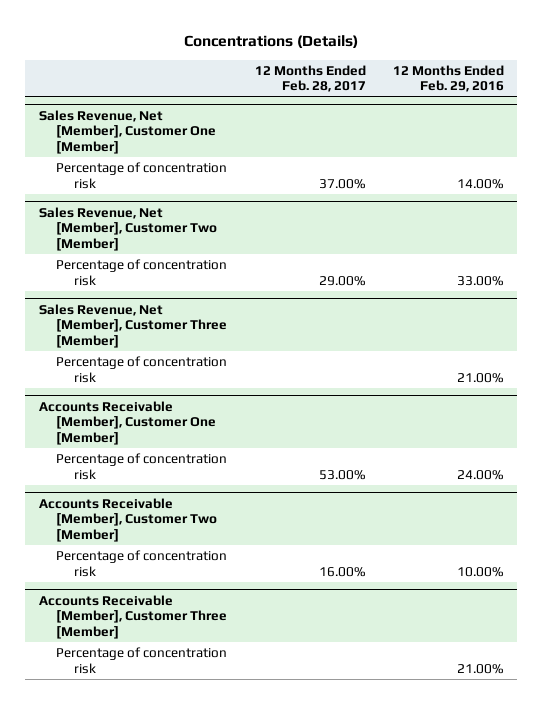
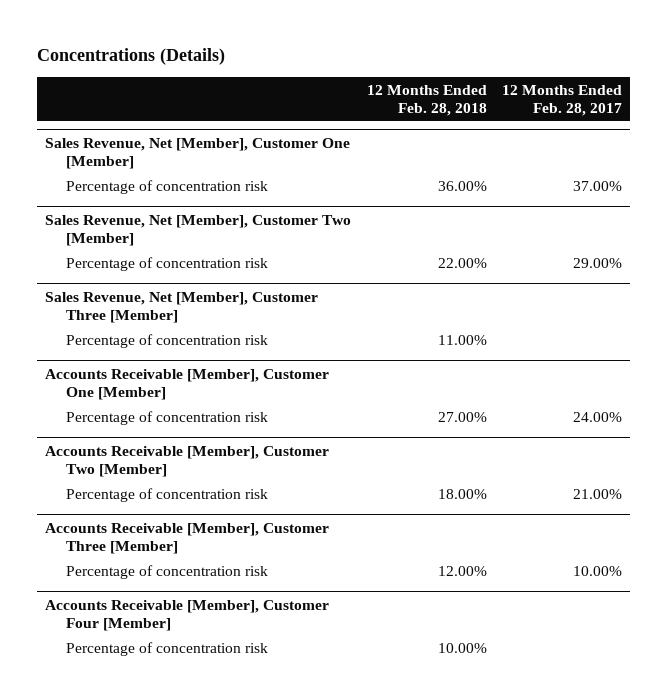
[392,64,504,93] 12 Months Ended Feb. 29, 2016 -> none
none -> [366,84,487,116] 12 Months Ended Feb. 28, 2018
[318,469,366,480] 53.00% -> [573,411,623,422] 24.00%
[318,566,366,577] 16.00% -> [573,488,623,499] 21.00%
none -> [65,564,268,579] Percentage of concentration risk
none -> [44,599,329,631] Accounts Receivable [Member], Customer Four [Member]

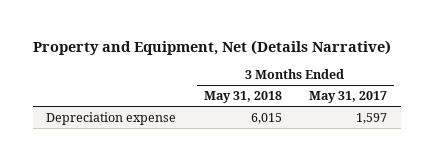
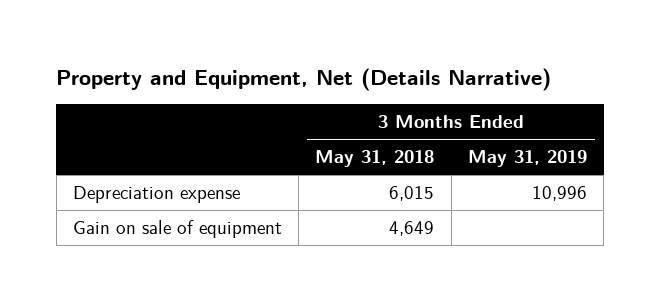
[308,91,387,104] May 31, 2017 -> none
none -> [467,150,587,168] May 31, 2019
none -> [73,220,283,239] Gain on sale of equipment

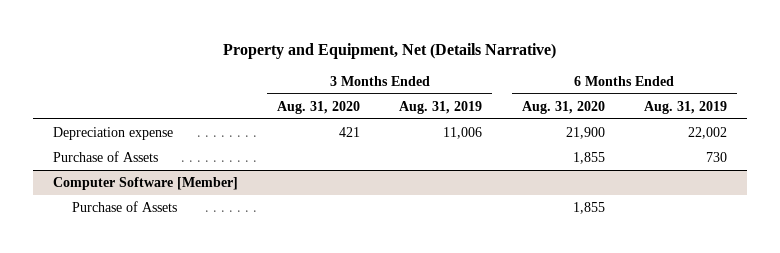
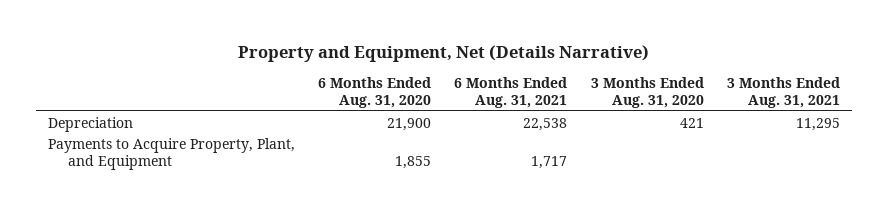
[399,100,483,114] Aug. 31, 2019 -> none
[644,100,728,114] Aug. 31, 2019 -> none
none -> [454,77,568,109] 6 Months Ended Aug. 31, 2021
none -> [726,77,840,109] 3 Months Ended Aug. 31, 2021
[52,177,238,191] Computer Software [Member] -> none
[71,201,177,213] Purchase of Assets -> none
[52,127,173,141] Depreciation expense -> [47,116,133,132] Depreciation
[52,151,158,163] Purchase of Assets -> [47,137,295,170] Payments to Acquire Property, Plant, and Equipment

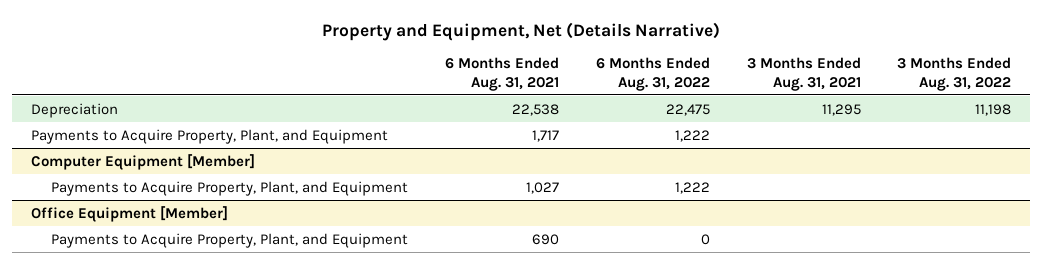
[318,77,432,109] 6 Months Ended Aug. 31, 2020 -> none
[590,77,704,109] 3 Months Ended Aug. 31, 2020 -> none
none -> [595,57,710,91] 6 Months Ended Aug. 31, 2022
none -> [897,57,1012,91] 3 Months Ended Aug. 31, 2022
none -> [30,153,255,170] Computer Equipment [Member]
none -> [50,180,408,196] Payments to Acquire Property, Plant, and Equipment
none -> [30,205,228,222] Office Equipment [Member]
none -> [50,232,408,248] Payments to Acquire Property, Plant, and Equipment

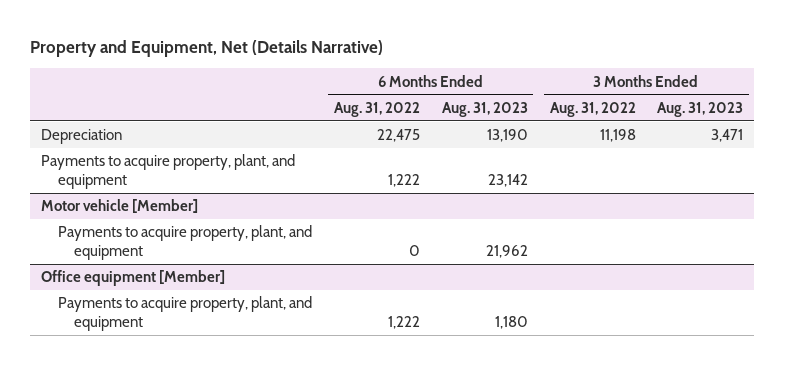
[444,57,559,91] 6 Months Ended Aug. 31, 2021 -> none
[746,57,861,91] 3 Months Ended Aug. 31, 2021 -> none
none -> [441,101,528,117] Aug. 31, 2023
none -> [657,101,744,117] Aug. 31, 2023
[30,153,255,170] Computer Equipment [Member] -> none
[30,128,388,144] Payments to Acquire Property, Plant, and Equipment -> [41,154,296,190] Payments to acquire property, plant, and equipment
none -> [41,199,199,214] Motor vehicle [Member]
[50,180,408,196] Payments to Acquire Property, Plant, and Equipment -> [57,225,312,261] Payments to acquire property, plant, and equipment
[674,181,710,194] 1,222 -> [408,245,420,257] 0
[30,205,228,222] Office Equipment [Member] -> [41,270,226,287] Office equipment [Member]
[50,232,408,248] Payments to Acquire Property, Plant, and Equipment -> [57,296,312,332] Payments to acquire property, plant, and equipment
[700,233,710,245] 0 -> [387,316,420,330] 1,222

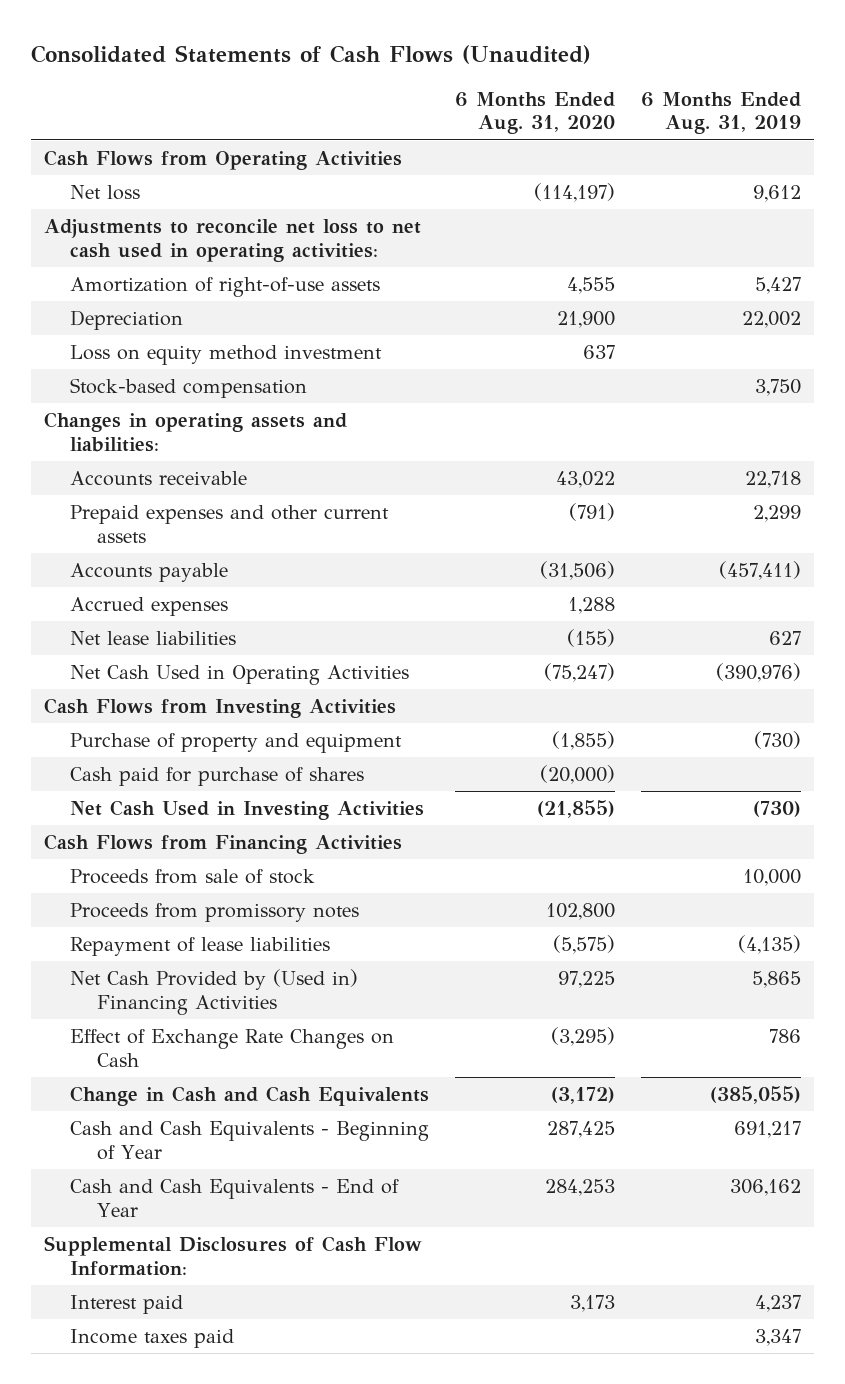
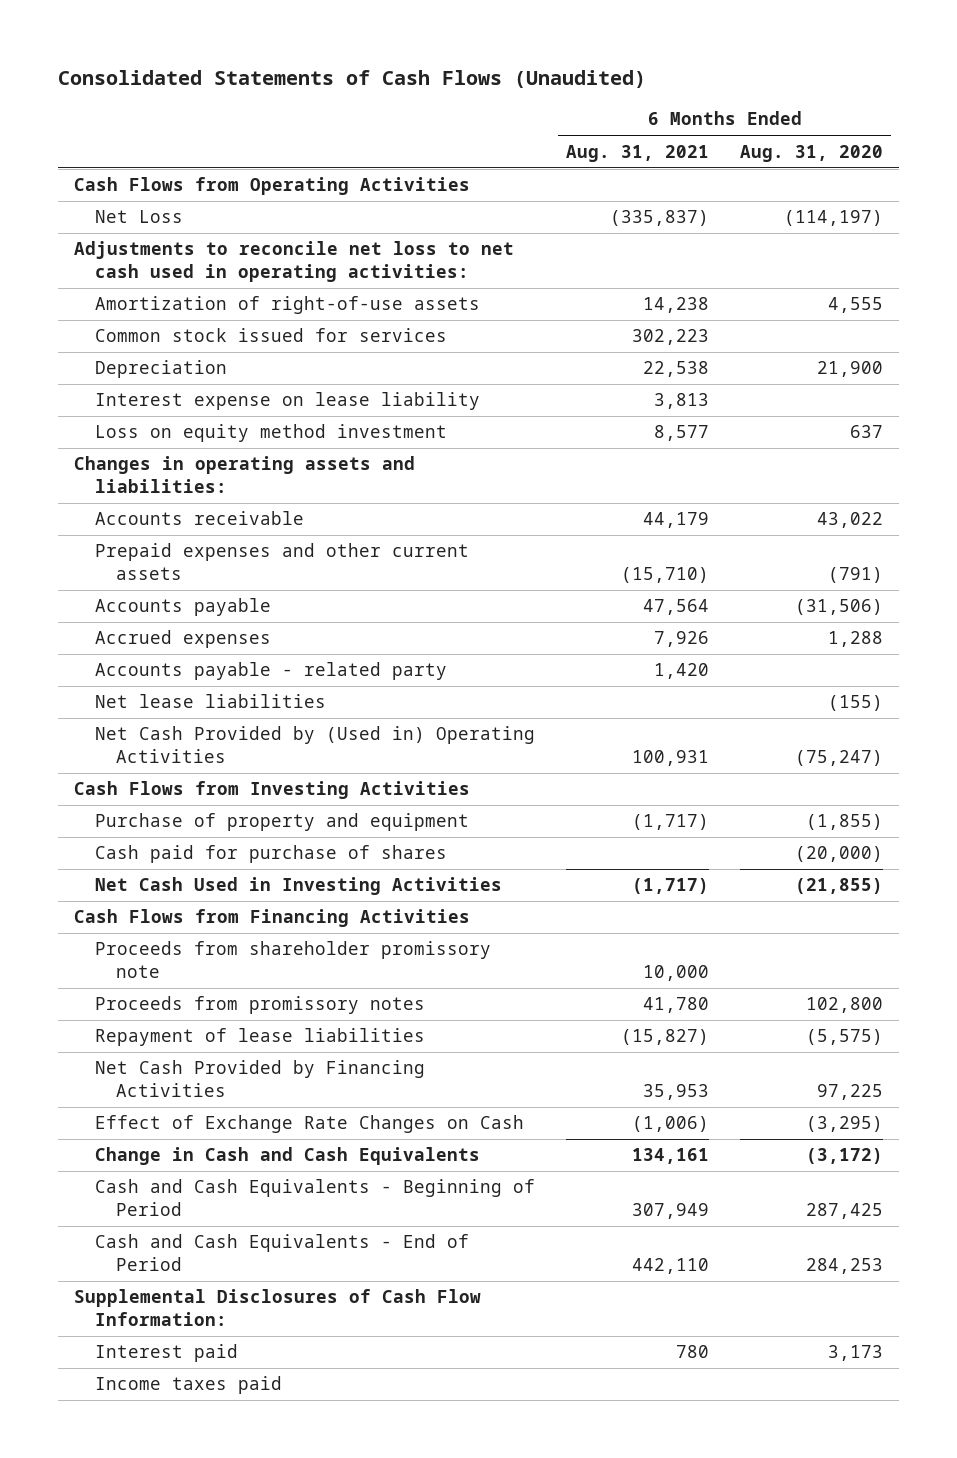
[640,91,801,135] 6 Months Ended Aug. 31, 2019 -> none
none -> [566,144,710,162] Aug. 31, 2021
[70,185,141,201] Net loss -> [94,210,183,224] Net Loss
none -> [94,328,447,343] Common stock issued for services
none -> [94,392,480,411] Interest expense on lease liability
[70,378,308,399] Stock-based compensation -> none
none -> [94,662,447,681] Accounts payable - related party
[70,665,410,686] Net Cash Used in Operating Activities -> [94,726,535,763] Net Cash Provided by (Used in) Operating Activities
[70,869,316,885] Proceeds from sale of stock -> none
none -> [94,941,491,978] Proceeds from shareholder promissory note
[70,969,359,1015] Net Cash Provided by (Used in) Financing Activities -> [94,1060,425,1097] Net Cash Provided by Financing Activities
[70,1121,430,1160] Cash and Cash Equivalents - Beginning of Year -> [94,1179,535,1216] Cash and Cash Equivalents - Beginning of Period
[70,1179,400,1217] Cash and Cash Equivalents - End of Year -> [94,1234,469,1271] Cash and Cash Equivalents - End of Period

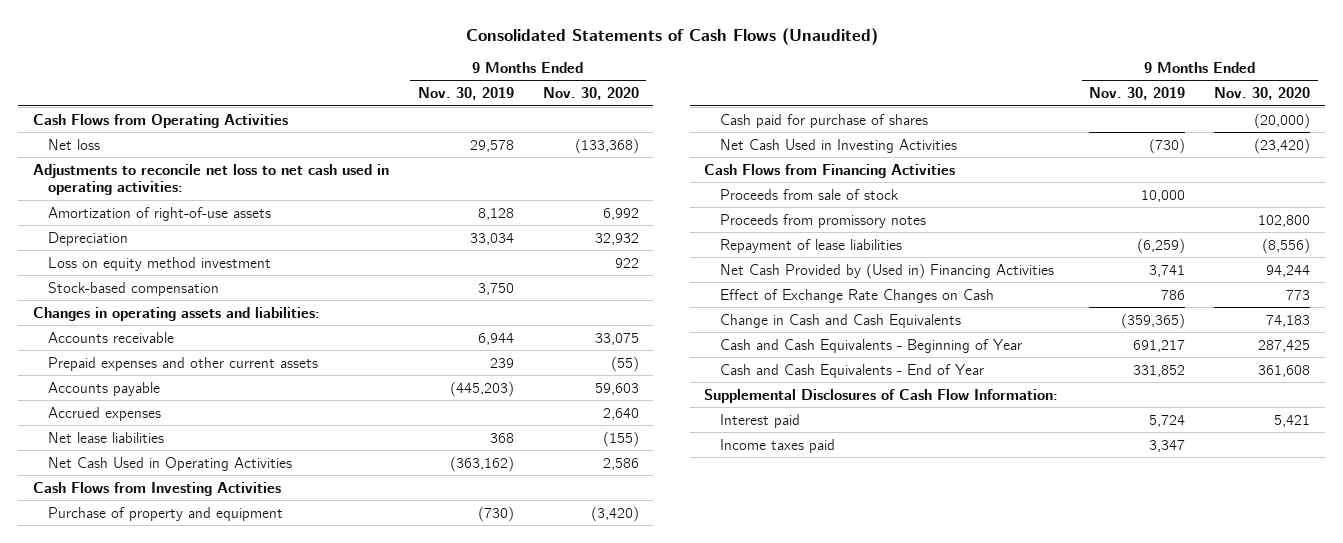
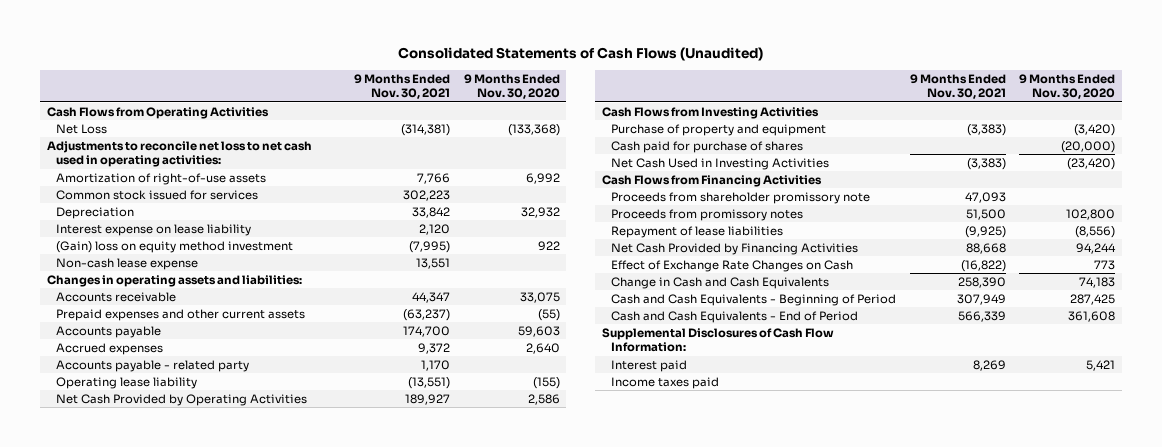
[417,87,514,101] Nov. 30, 2019 -> none
none -> [354,73,451,100] 9 Months Ended Nov. 30, 2021
[48,138,101,150] Net loss -> [55,123,107,134] Net Loss
none -> [55,189,258,200] Common stock issued for services
[48,281,220,296] Stock-based compensation -> none
none -> [55,223,251,236] Interest expense on lease liability
[48,256,272,271] Loss on equity method investment -> [55,240,293,253] (Gain) loss on equity method investment
none -> [55,257,198,270] Non-cash lease expense
none -> [55,359,249,372] Accounts payable - related party
[48,431,165,443] Net lease liabilities -> [55,376,197,389] Operating lease liability
[48,456,293,471] Net Cash Used in Operating Activities -> [55,393,307,406] Net Cash Provided by Operating Activities
[719,188,899,200] Proceeds from sale of stock -> none
none -> [611,191,871,204] Proceeds from shareholder promissory note
[719,262,1054,279] Net Cash Provided by (Used in) Financing Activities -> [611,242,859,255] Net Cash Provided by Financing Activities
[719,338,1022,353] Cash and Cash Equivalents - Beginning of Year -> [611,293,897,306] Cash and Cash Equivalents - Beginning of Period
[719,363,984,378] Cash and Cash Equivalents - End of Year -> [611,310,859,323] Cash and Cash Equivalents - End of Period

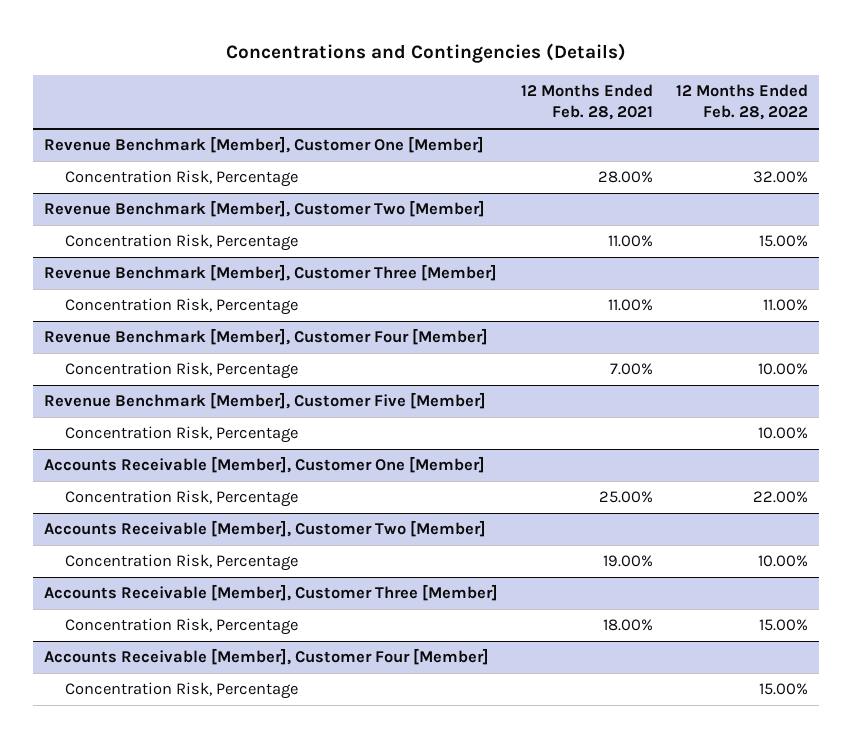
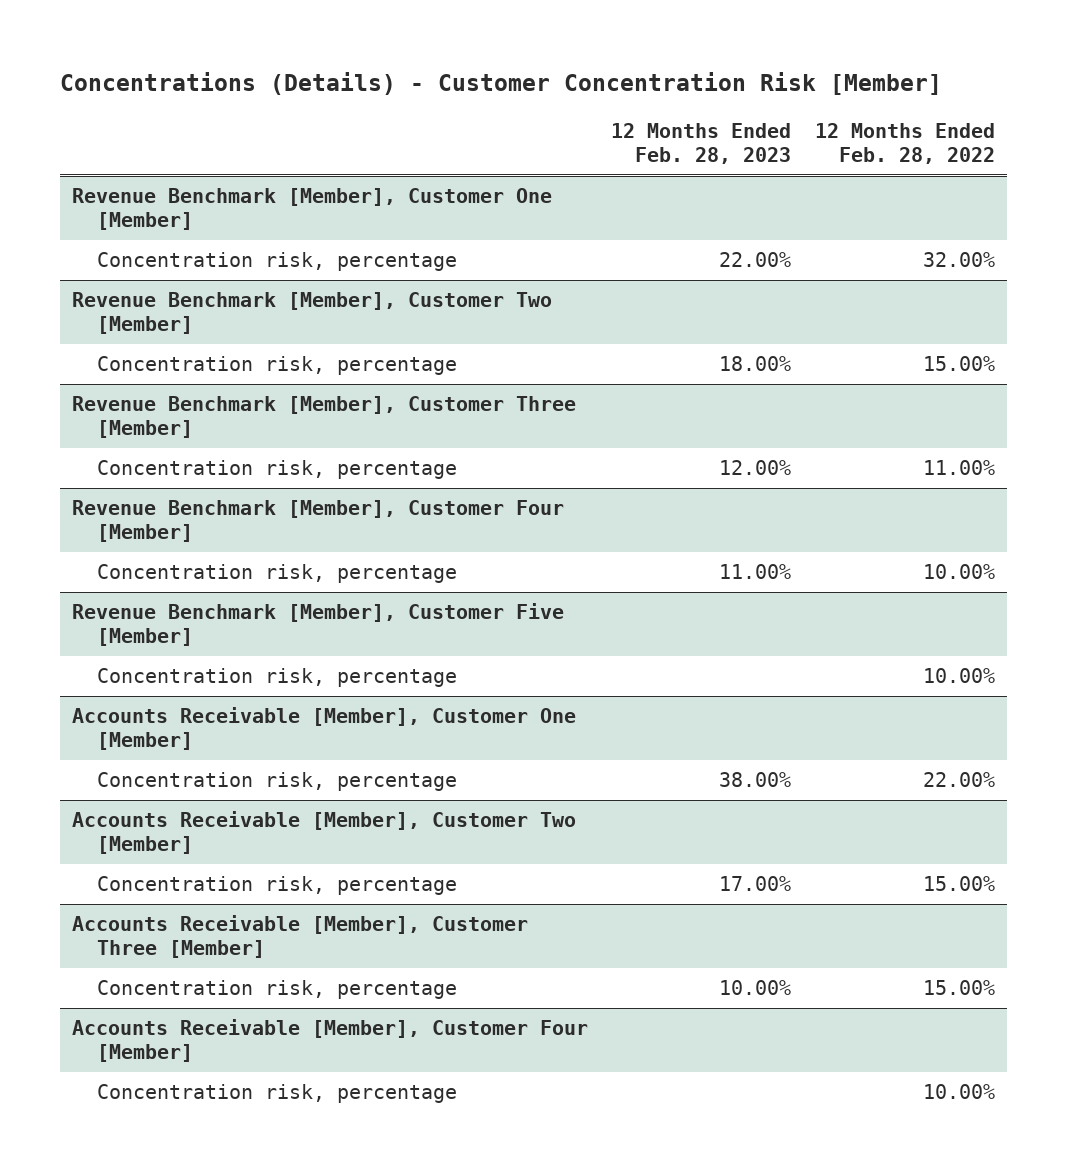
[225,43,626,64] Concentrations and Contingencies (Details) -> [59,72,942,96] Concentrations (Details) - Customer Concentration Risk [Member]
[520,84,653,121] 12 Months Ended Feb. 28, 2021 -> none
none -> [611,123,792,165] 12 Months Ended Feb. 28, 2023
[65,170,299,188] Concentration Risk, Percentage -> [97,252,458,272] Concentration risk, percentage
[65,234,299,252] Concentration Risk, Percentage -> [97,356,458,376] Concentration risk, percentage
[65,298,299,316] Concentration Risk, Percentage -> [97,460,458,480] Concentration risk, percentage
[65,362,299,380] Concentration Risk, Percentage -> [97,564,458,584] Concentration risk, percentage
[65,426,299,444] Concentration Risk, Percentage -> [97,668,458,688] Concentration risk, percentage
[65,490,299,508] Concentration Risk, Percentage -> [97,772,458,792] Concentration risk, percentage
[65,554,299,572] Concentration Risk, Percentage -> [97,876,458,896] Concentration risk, percentage
[757,555,808,568] 10.00% -> [923,876,996,892] 15.00%
[65,618,299,636] Concentration Risk, Percentage -> [97,980,458,1000] Concentration risk, percentage
[65,682,299,700] Concentration Risk, Percentage -> [97,1084,458,1104] Concentration risk, percentage
[758,683,808,696] 15.00% -> [923,1084,996,1100] 10.00%

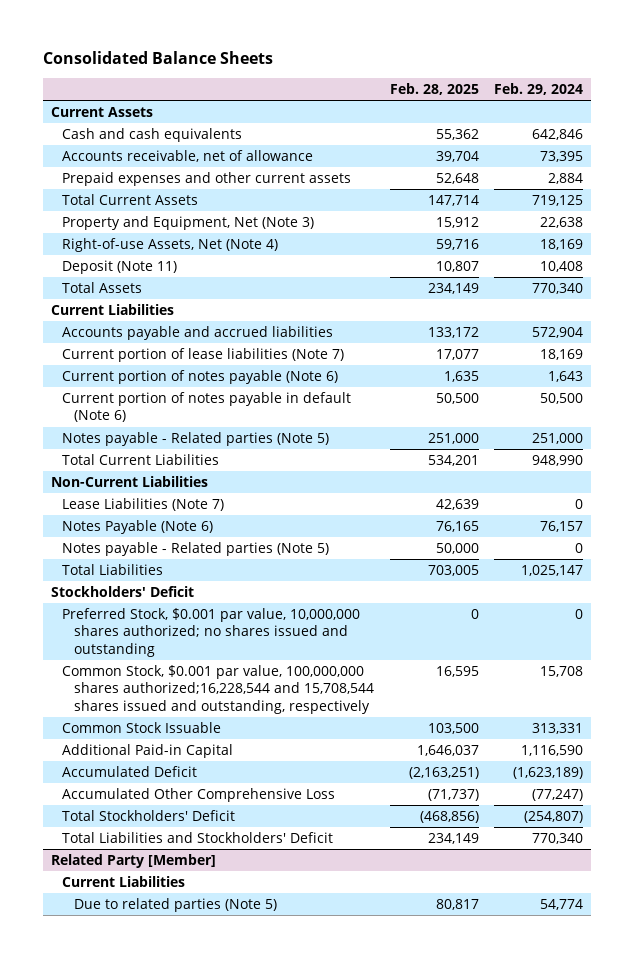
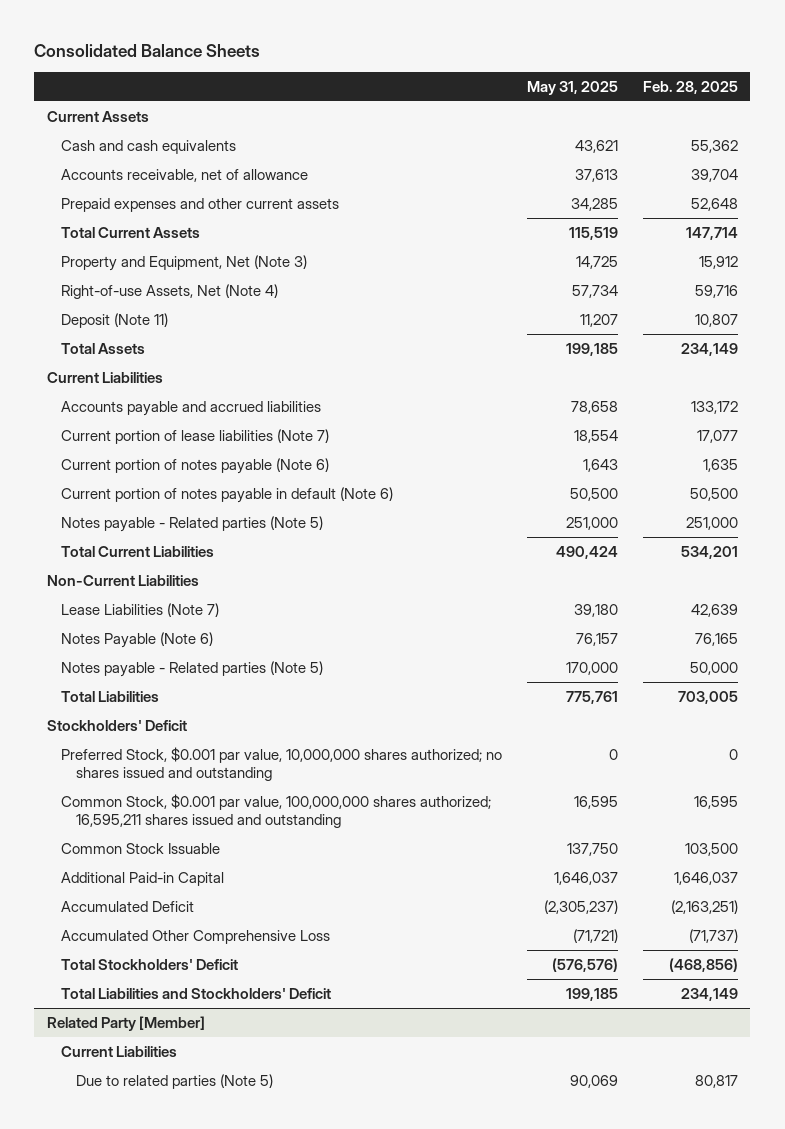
[494,82,584,95] Feb. 29, 2024 -> none
none -> [527,81,619,96] May 31, 2025
[62,664,374,714] Common Stock, $0.001 par value, 100,000,000 shares authorized;16,228,544 and 15,708,544 shares issued and outstanding, respectively -> [61,793,492,829] Common Stock, $0.001 par value, 100,000,000 shares authorized; 16,595,211 shares issued and outstanding

